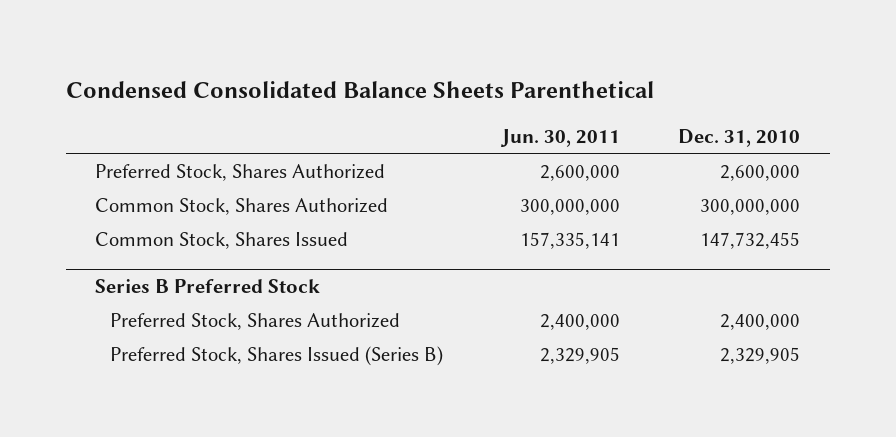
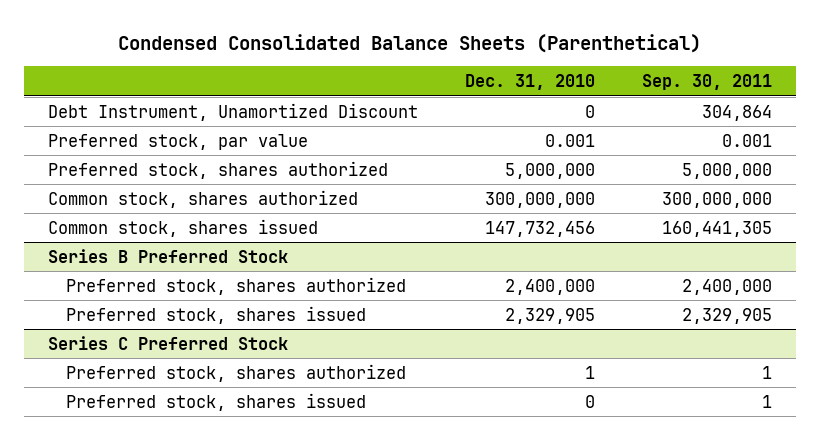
[66,81,655,99] Condensed Consolidated Balance Sheets Parenthetical -> [118,33,702,53] Condensed Consolidated Balance Sheets (Parenthetical)
[499,128,620,147] Jun. 30, 2011 -> none
none -> [642,73,773,90] Sep. 30, 2011
none -> [48,102,419,121] Debt Instrument, Unamortized Discount
none -> [48,133,309,150] Preferred stock, par value
[95,163,386,181] Preferred Stock, Shares Authorized -> [48,160,389,179] Preferred stock, shares authorized
[720,164,801,181] 2,600,000 -> [505,162,596,179] 5,000,000
[95,197,389,215] Common Stock, Shares Authorized -> [48,189,359,208] Common stock, shares authorized
[95,231,349,249] Common Stock, Shares Issued -> [48,218,319,237] Common stock, shares issued
[700,231,801,249] 147,732,455 -> [485,220,596,237] 147,732,456
[110,312,401,330] Preferred Stock, Shares Authorized -> [65,276,406,295] Preferred stock, shares authorized
[110,345,444,366] Preferred Stock, Shares Issued (Series B) -> [65,305,366,324] Preferred stock, shares issued
none -> [48,335,289,350] Series C Preferred Stock
none -> [65,363,406,382] Preferred stock, shares authorized
none -> [65,392,366,411] Preferred stock, shares issued

